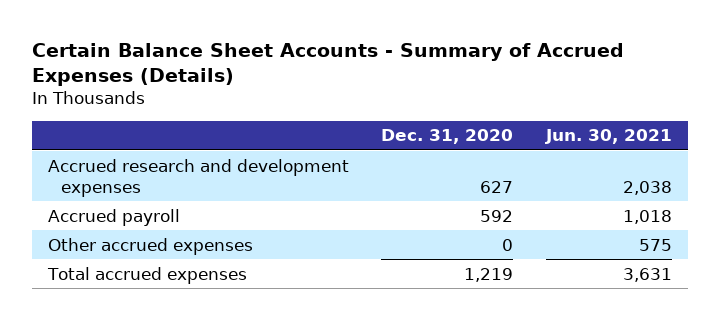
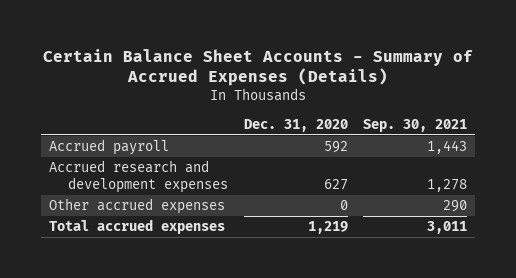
[544,129,672,145] Jun. 30, 2021 -> none
none -> [363,118,468,132] Sep. 30, 2021
[47,158,349,197] Accrued research and development expenses -> [48,160,229,194] Accrued research and development expenses

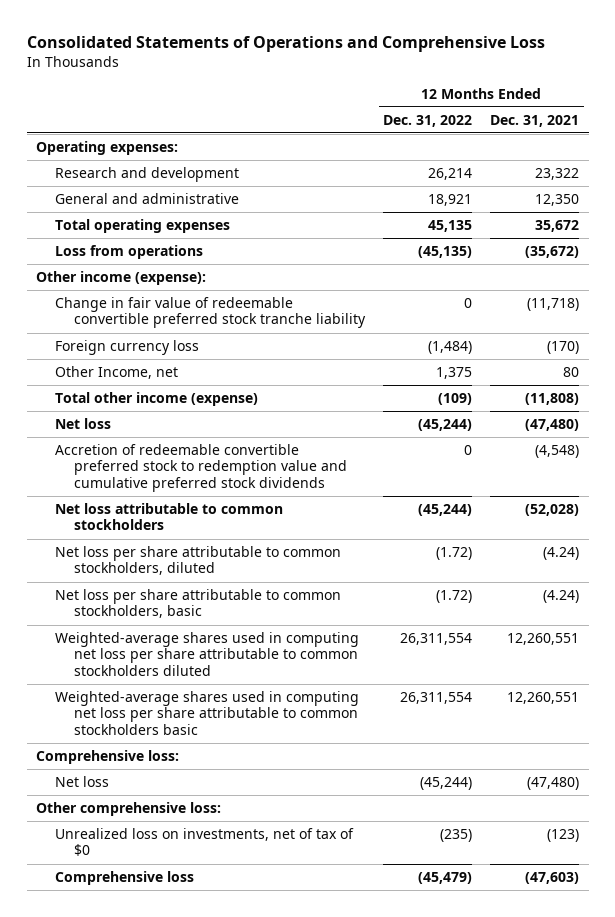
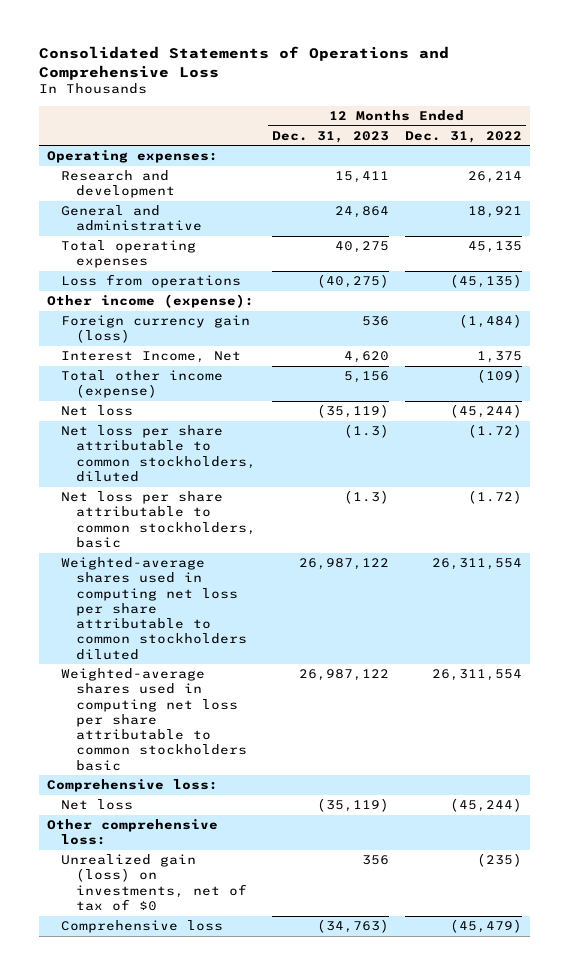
[490,114,580,127] Dec. 31, 2021 -> none
none -> [271,130,389,143] Dec. 31, 2023
[55,297,367,329] Change in fair value of redeemable convertible preferred stock tranche liability -> none
[55,340,200,356] Foreign currency loss -> [61,315,251,344] Foreign currency gain (loss)
[55,366,179,380] Other Income, net -> [61,351,242,364] Interest Income, Net
[55,444,348,492] Accretion of redeemable convertible preferred stock to redemption value and cumulative preferred stock dividends -> none
[55,503,284,531] Net loss attributable to common stockholders -> none
[55,828,355,857] Unrealized loss on investments, net of tax of $0 -> [61,854,247,911] Unrealized gain (loss) on investments, net of tax of $0

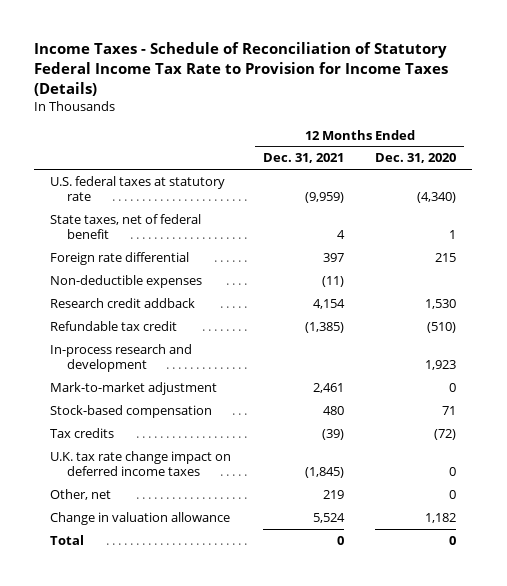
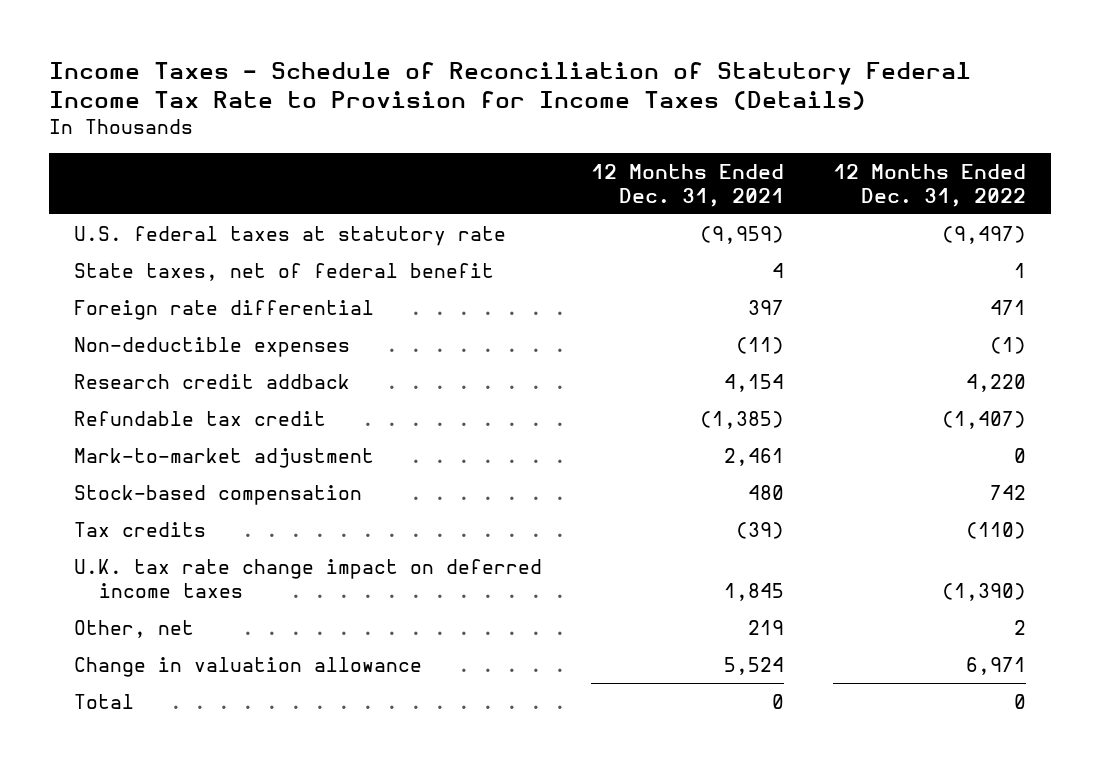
[375,153,457,164] Dec. 31, 2020 -> none
none -> [833,163,1027,207] 12 Months Ended Dec. 31, 2022
[50,343,193,372] In-process research and development -> none
[304,466,344,478] (1,845) -> [724,582,785,601] 1,845

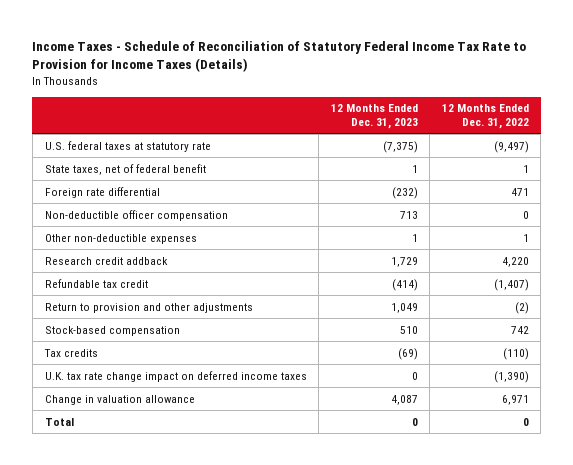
[591,163,785,207] 12 Months Ended Dec. 31, 2021 -> none
none -> [330,104,418,130] 12 Months Ended Dec. 31, 2023
none -> [44,209,228,221] Non-deductible officer compensation
[73,336,350,357] Non-deductible expenses -> [44,233,197,244] Other non-deductible expenses
[990,336,1027,354] (1) -> [522,233,529,242] 1
[73,447,374,468] Mark-to-market adjustment -> none
none -> [44,302,253,313] Return to provision and other adjustments
[73,619,194,638] Other, net -> none

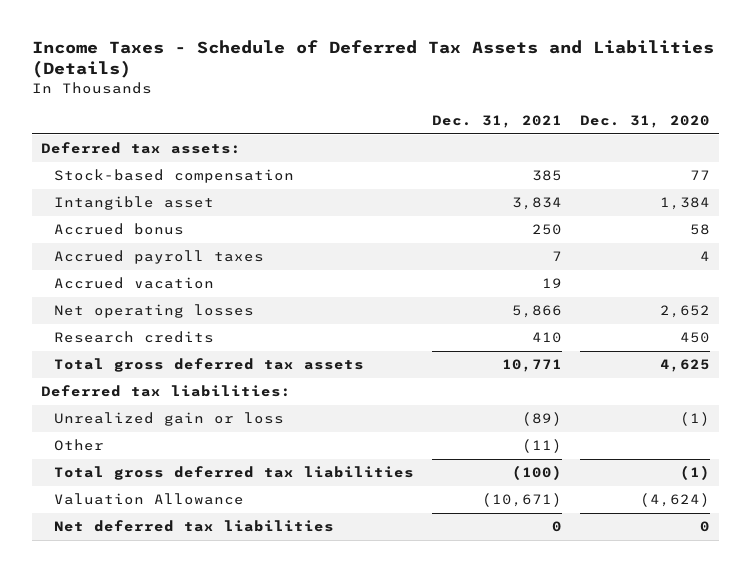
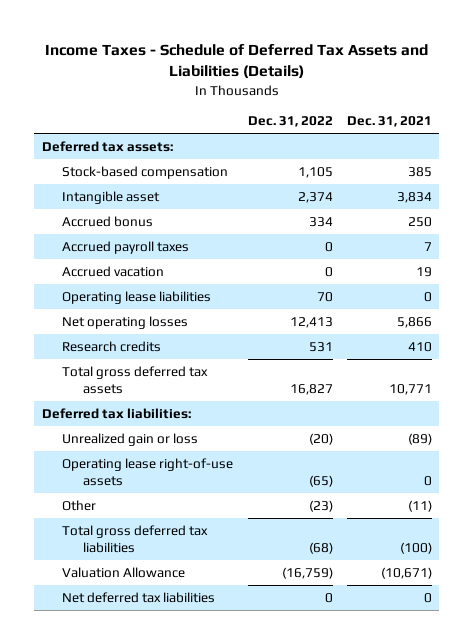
[580,114,711,128] Dec. 31, 2020 -> none
none -> [247,116,333,128] Dec. 31, 2022
none -> [62,291,212,305] Operating lease liabilities
none -> [62,458,234,486] Operating lease right-of-use assets

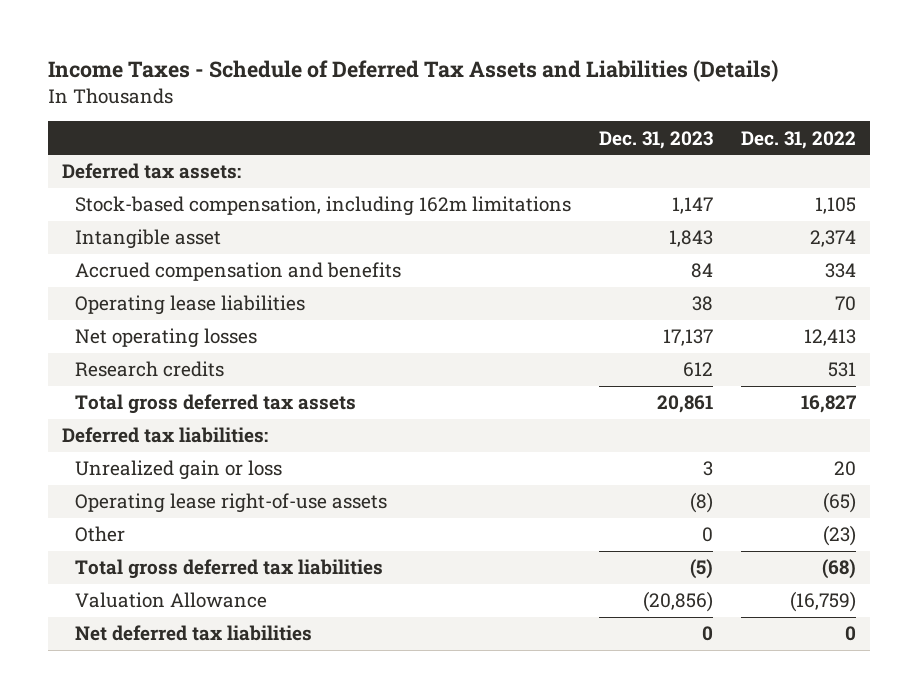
[347,116,433,128] Dec. 31, 2021 -> none
none -> [599,130,714,149] Dec. 31, 2023
[62,166,229,180] Stock-based compensation -> [75,196,572,217] Stock-based compensation, including 162m limitations
[62,241,190,255] Accrued payroll taxes -> none
[62,266,165,278] Accrued vacation -> none
[62,216,154,228] Accrued bonus -> [75,262,402,282] Accrued compensation and benefits
[308,433,333,446] (20) -> [833,461,856,477] 20

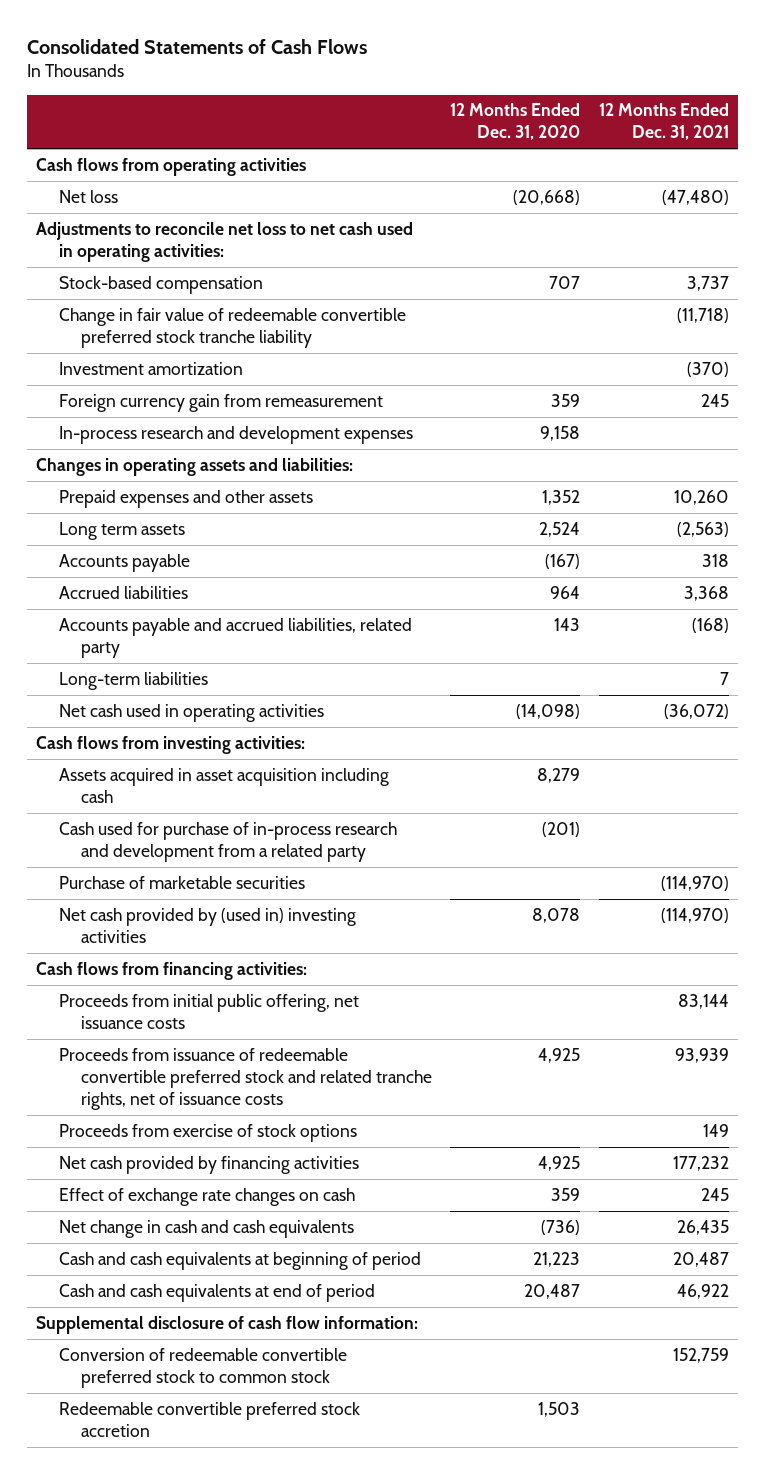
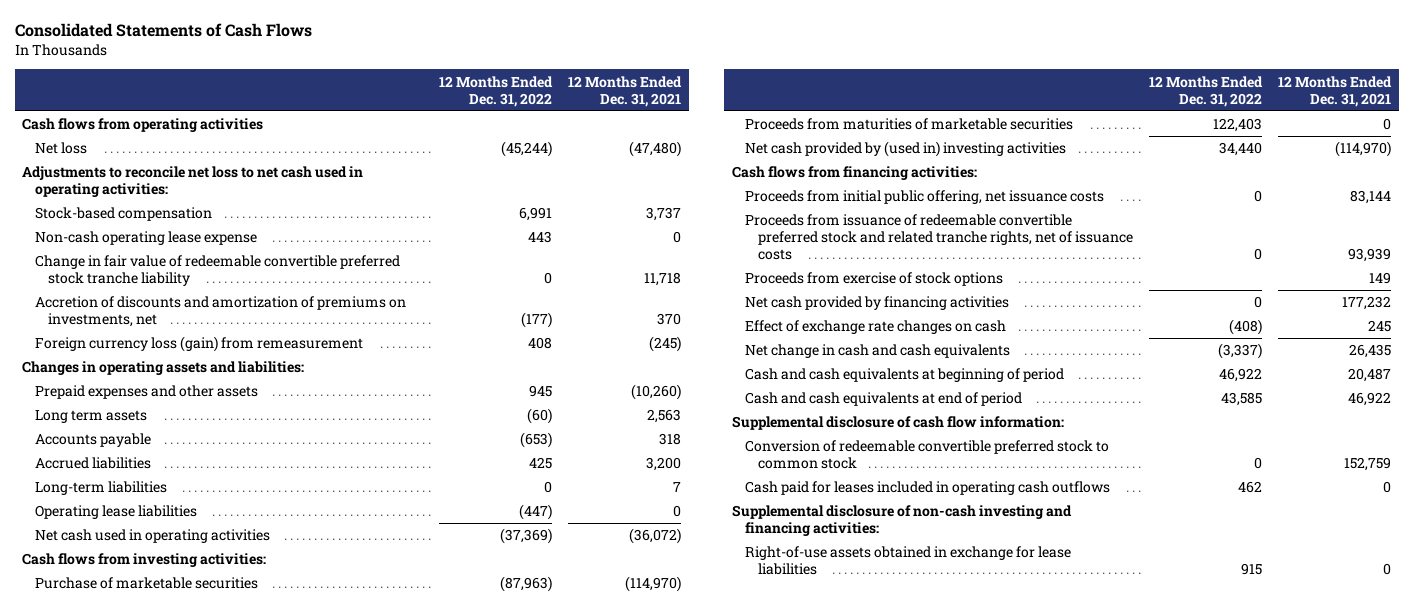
[450,103,581,141] 12 Months Ended Dec. 31, 2020 -> none
none -> [439,75,554,107] 12 Months Ended Dec. 31, 2022
[58,425,413,444] In-process research and development expenses -> none
none -> [35,231,258,246] Non-cash operating lease expense
[676,307,729,323] (11,718) -> [644,272,682,287] 11,718
[58,361,243,375] Investment amortization -> [35,296,407,328] Accretion of discounts and amortization of premiums on investments, net
[686,361,729,377] (370) -> [657,313,682,326] 370
[58,393,383,412] Foreign currency gain from remeasurement -> [35,336,364,353] Foreign currency loss (gain) from remeasurement
[700,393,729,407] 245 -> [649,336,682,353] (245)
[673,489,729,505] 10,260 -> [631,384,682,401] (10,260)
[676,521,729,537] (2,563) -> [647,409,682,424] 2,563
[58,617,412,658] Accounts payable and accrued liabilities, related party -> none
[683,585,729,601] 3,368 -> [646,457,682,472] 3,200
none -> [35,505,198,520] Operating lease liabilities
[58,767,389,803] Assets acquired in asset acquisition including cash -> none
[58,821,397,862] Cash used for purchase of in-process research and development from a related party -> none
none -> [744,118,1073,131] Proceeds from maturities of marketable securities
[58,1401,360,1437] Redeemable convertible preferred stock accretion -> none
none -> [744,481,1110,496] Cash paid for leases included in operating cash outflows
none -> [732,505,1073,537] Supplemental disclosure of non-cash investing and financing activities:
none -> [744,546,1071,576] Right-of-use assets obtained in exchange for lease liabilities

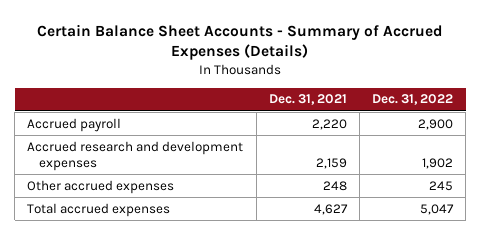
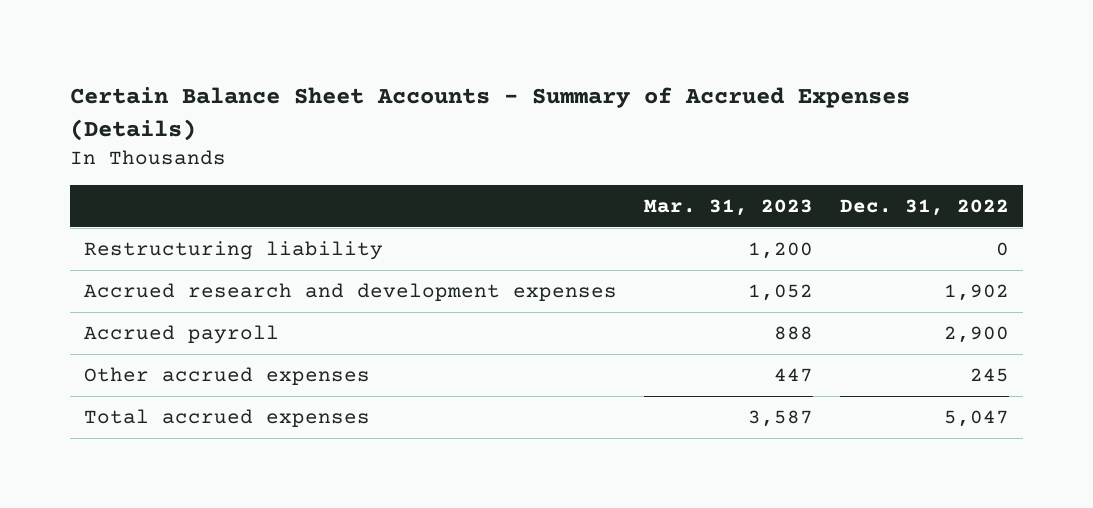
[268,94,347,106] Dec. 31, 2021 -> none
none -> [644,199,814,217] Mar. 31, 2023
none -> [83,241,383,261] Restructuring liability
[27,117,122,132] Accrued payroll -> [83,325,279,345] Accrued payroll

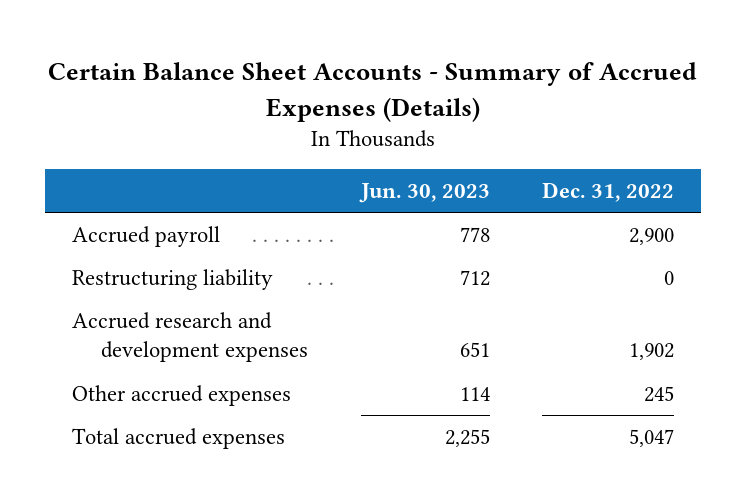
[644,199,814,217] Mar. 31, 2023 -> none
none -> [358,182,490,203] Jun. 30, 2023
[83,325,279,345] Accrued payroll -> [71,226,220,248] Accrued payroll

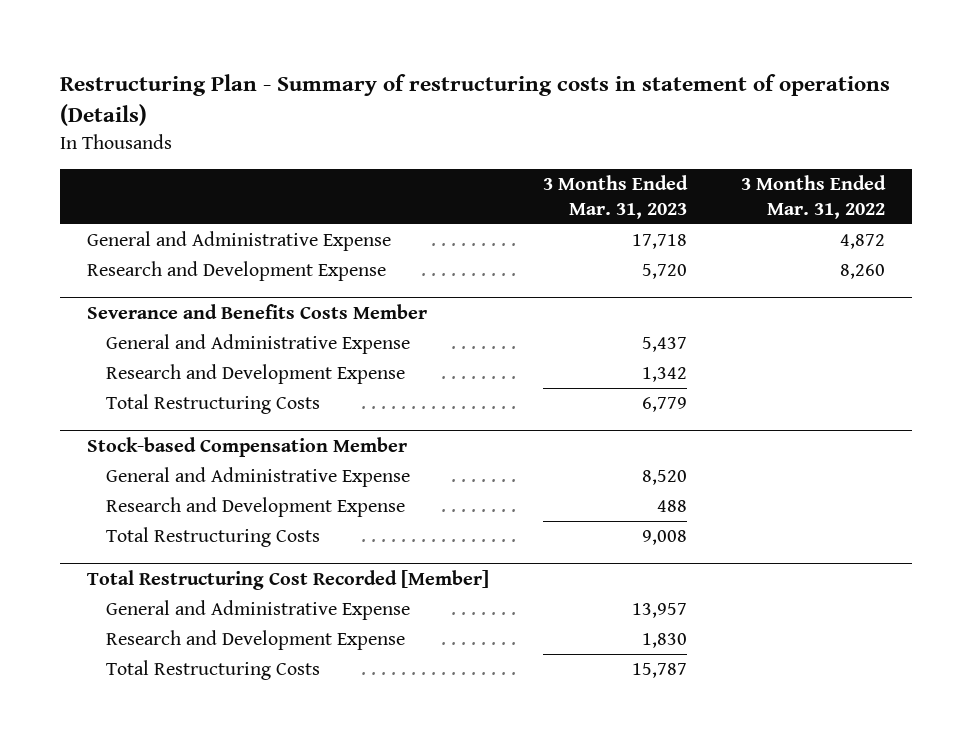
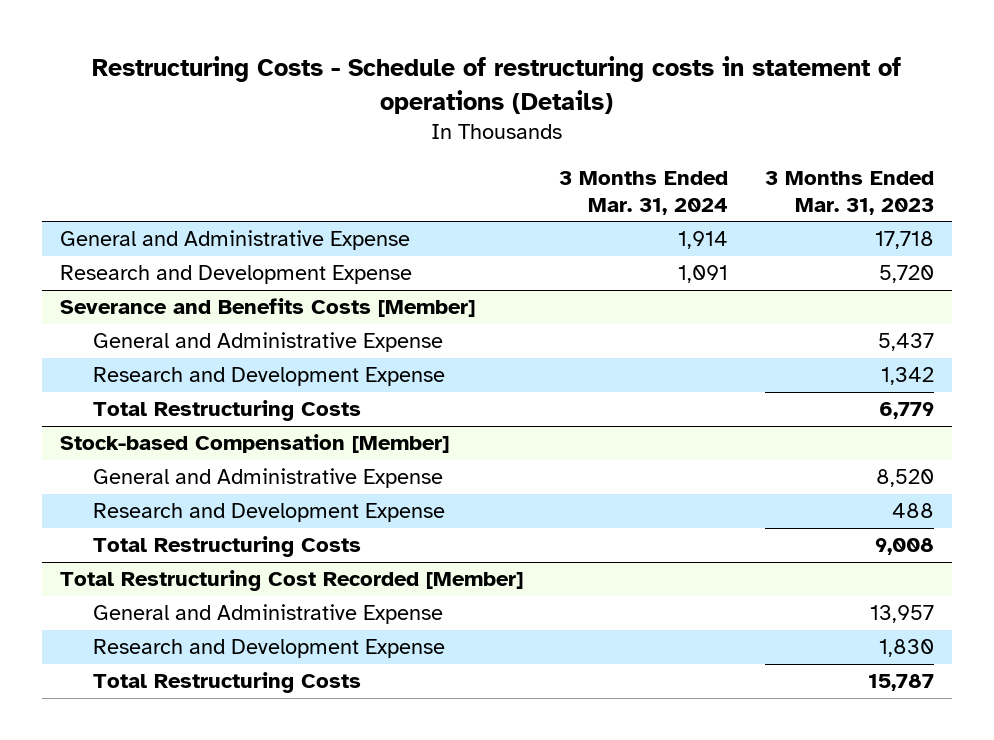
[59,73,890,126] Restructuring Plan - Summary of restructuring costs in statement of operations (Details) -> [91,55,901,114] Restructuring Costs - Schedule of restructuring costs in statement of operations (Details)
[740,175,886,219] 3 Months Ended Mar. 31, 2022 -> none
none -> [559,171,729,215] 3 Months Ended Mar. 31, 2024
[86,303,427,319] Severance and Benefits Costs Member -> [59,298,475,318] Severance and Benefits Costs [Member]
[86,436,407,457] Stock-based Compensation Member -> [59,434,449,454] Stock-based Compensation [Member]

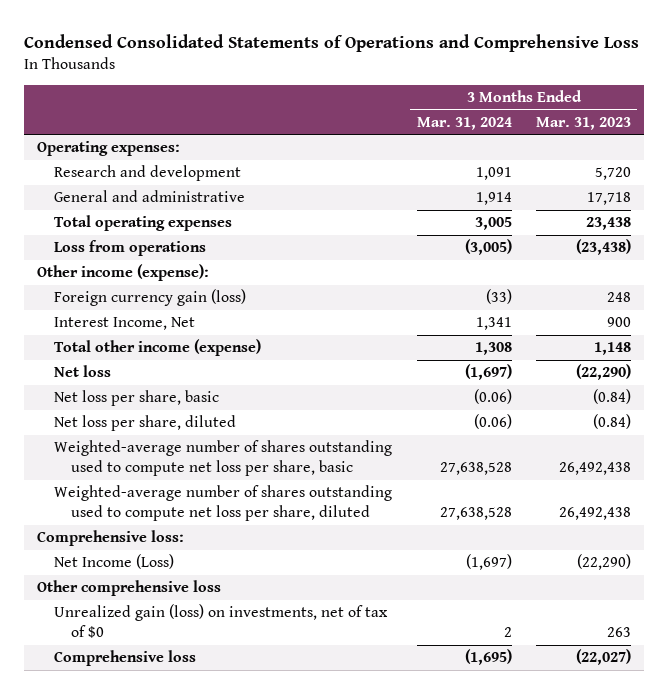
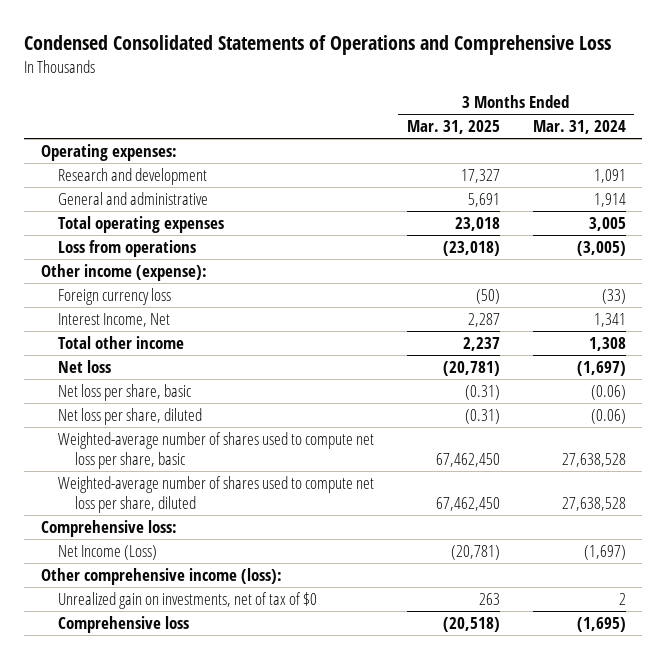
[536,116,632,130] Mar. 31, 2023 -> none
none -> [406,120,500,135] Mar. 31, 2025
[54,289,247,307] Foreign currency gain (loss) -> [57,288,171,306] Foreign currency loss
[54,339,262,357] Total other income (expense) -> [57,336,184,350] Total other income
[54,440,393,477] Weighted-average number of shares outstanding used to compute net loss per share, basic -> [57,432,374,470] Weighted-average number of shares used to compute net loss per share, basic
[54,485,393,522] Weighted-average number of shares outstanding used to compute net loss per share, diluted -> [57,476,374,514] Weighted-average number of shares used to compute net loss per share, diluted
[36,580,221,597] Other comprehensive loss -> [40,568,282,586] Other comprehensive income (loss):
[54,604,389,639] Unrealized gain (loss) on investments, net of tax of $0 -> [57,592,317,610] Unrealized gain on investments, net of tax of $0

